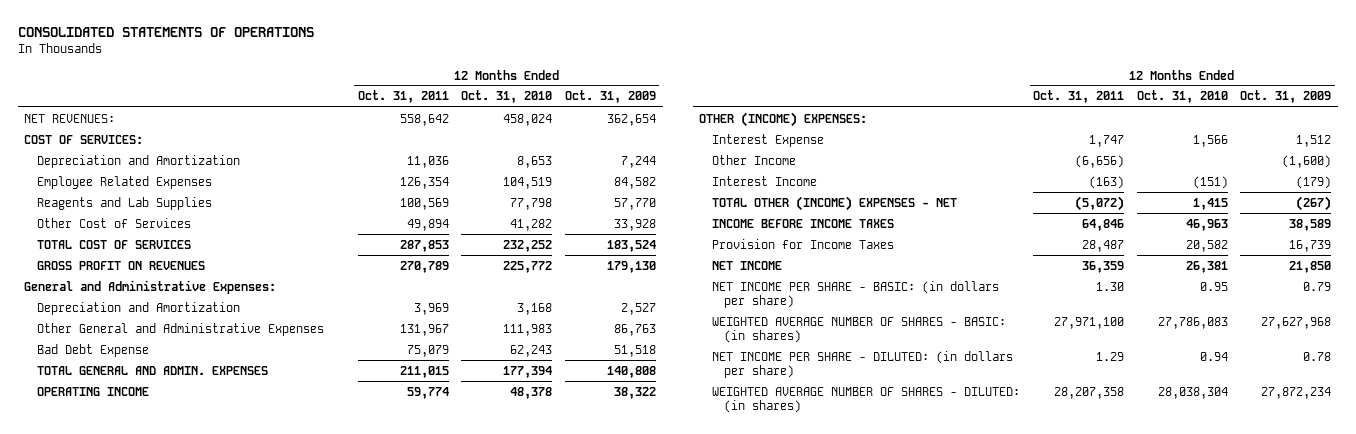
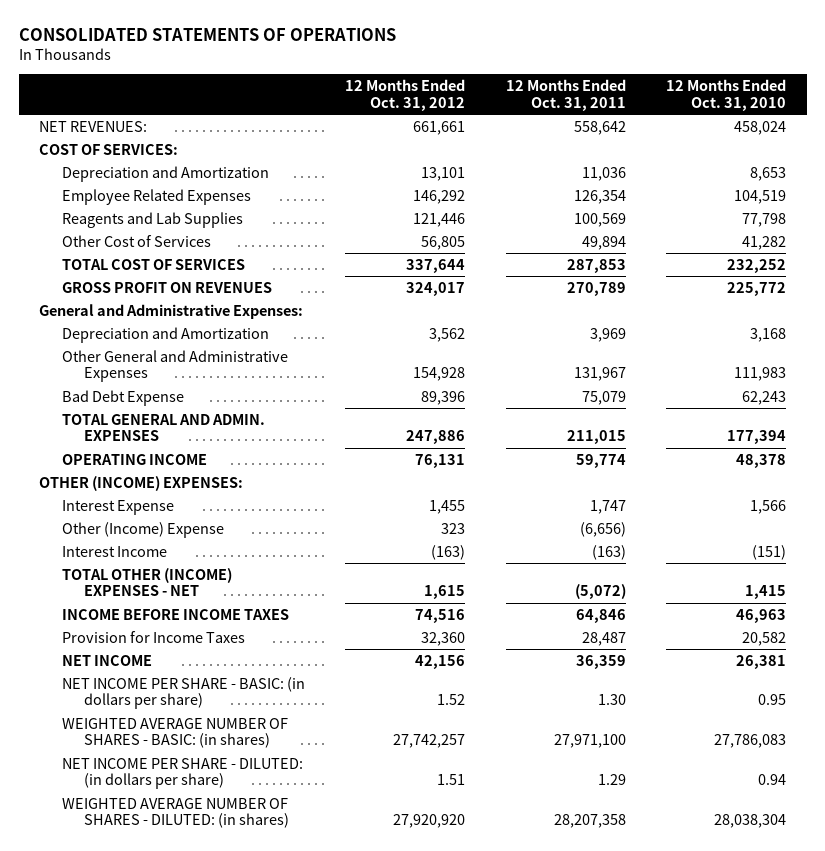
[565,90,657,104] Oct. 31, 2009 -> none
none -> [345,79,466,111] 12 Months Ended Oct. 31, 2012
[711,154,796,165] Other Income -> [61,521,224,538] Other (Income) Expense

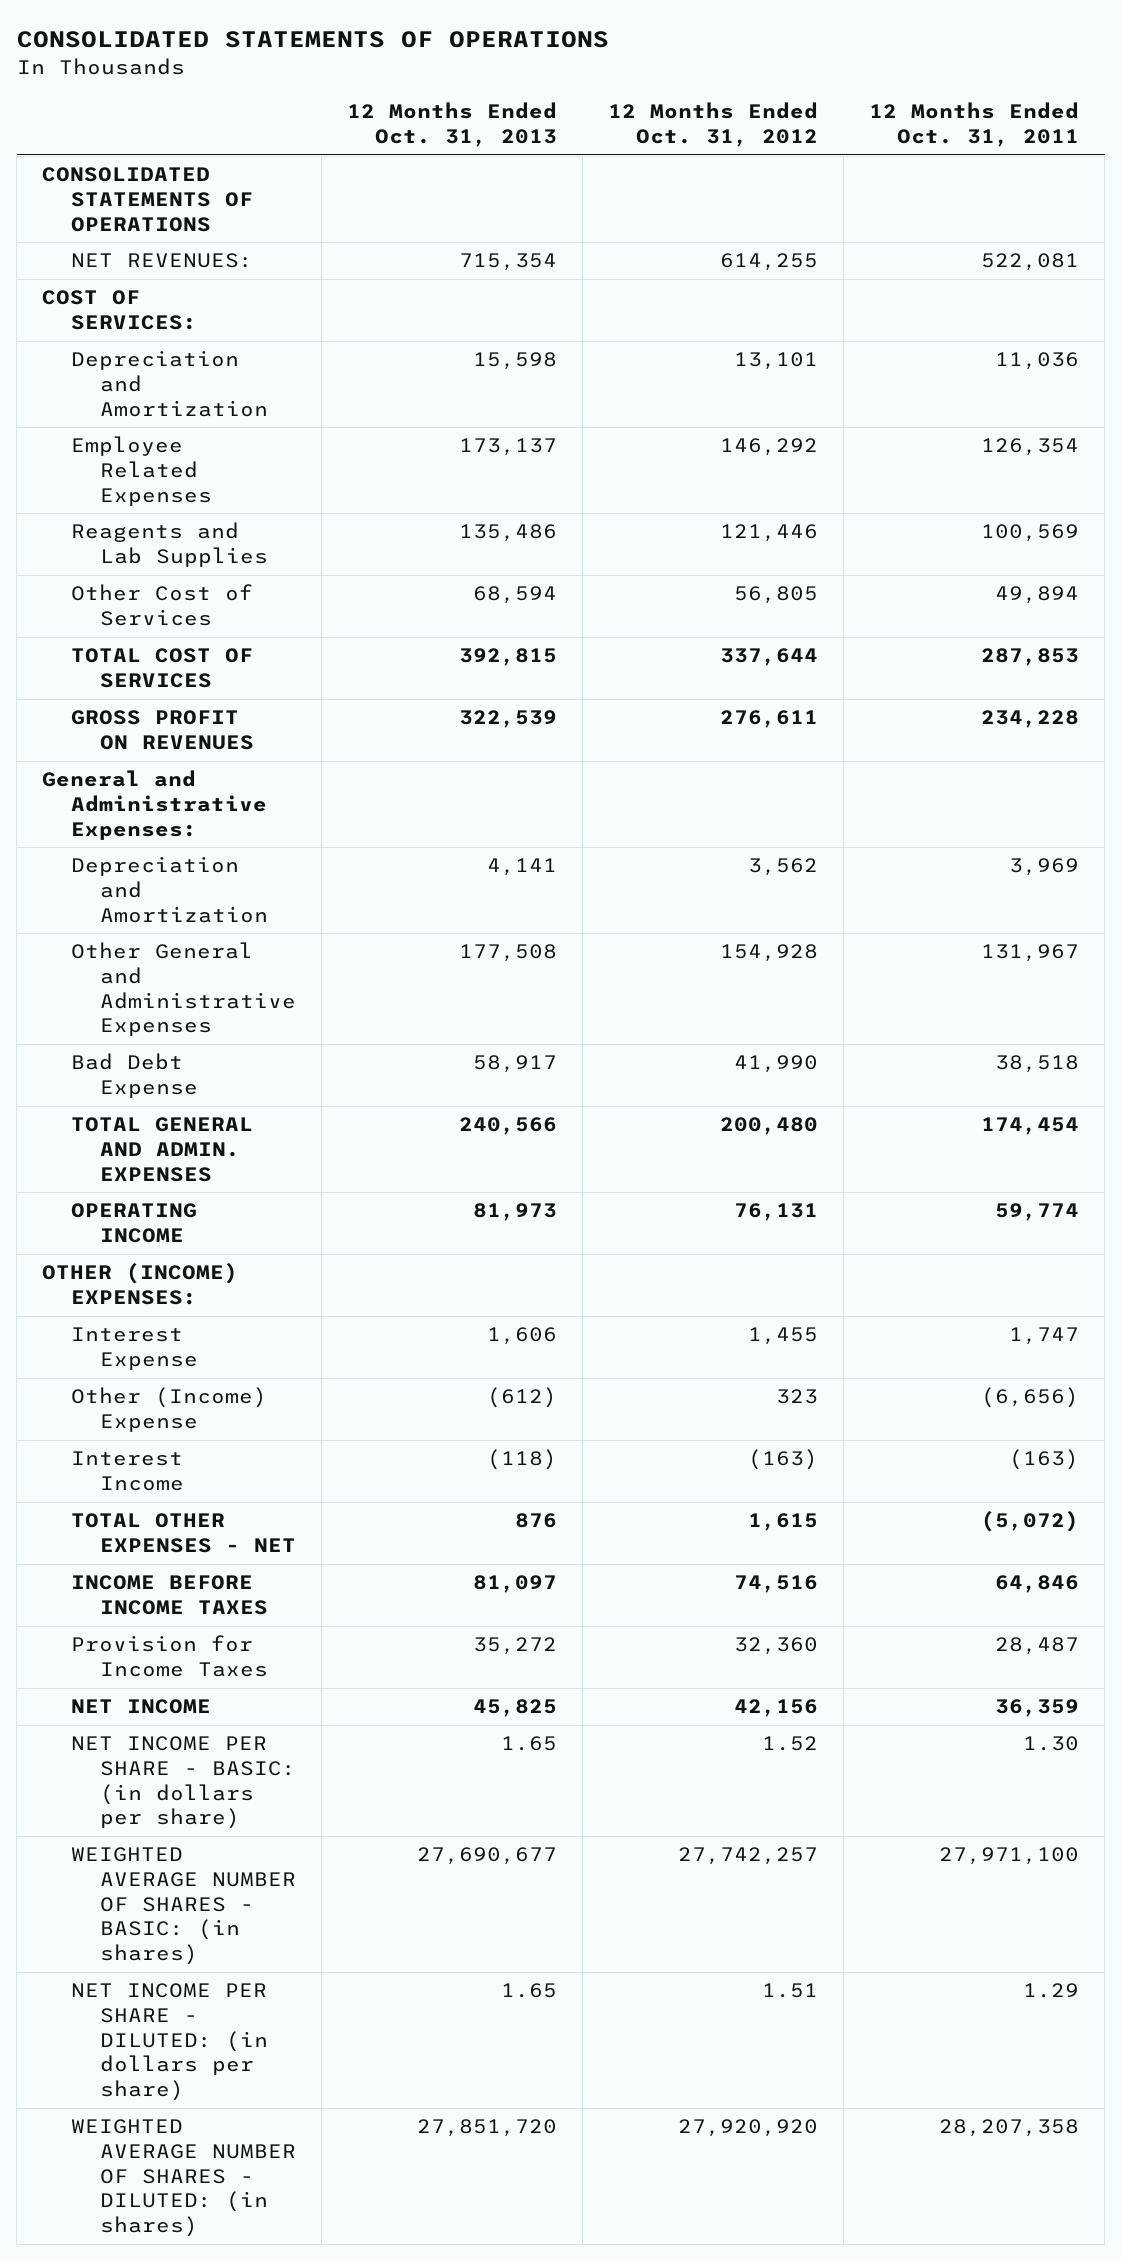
[666,79,787,111] 12 Months Ended Oct. 31, 2010 -> none
none -> [346,102,557,148] 12 Months Ended Oct. 31, 2013
none -> [42,167,253,232] CONSOLIDATED STATEMENTS OF OPERATIONS
[413,120,466,135] 661,661 -> [719,253,818,272] 614,255
[573,120,626,135] 558,642 -> [981,253,1080,272] 522,081
[406,281,466,296] 324,017 -> [719,710,818,729] 276,611
[566,281,626,296] 270,789 -> [981,710,1080,729] 234,228
[421,390,466,405] 89,396 -> [733,1055,818,1074] 41,990
[581,390,626,405] 75,079 -> [995,1055,1080,1074] 38,518
[406,430,466,445] 247,886 -> [719,1117,818,1136] 200,480
[566,430,626,445] 211,015 -> [981,1117,1080,1136] 174,454
[61,567,232,597] TOTAL OTHER (INCOME) EXPENSES - NET -> [70,1513,296,1553] TOTAL OTHER EXPENSES - NET

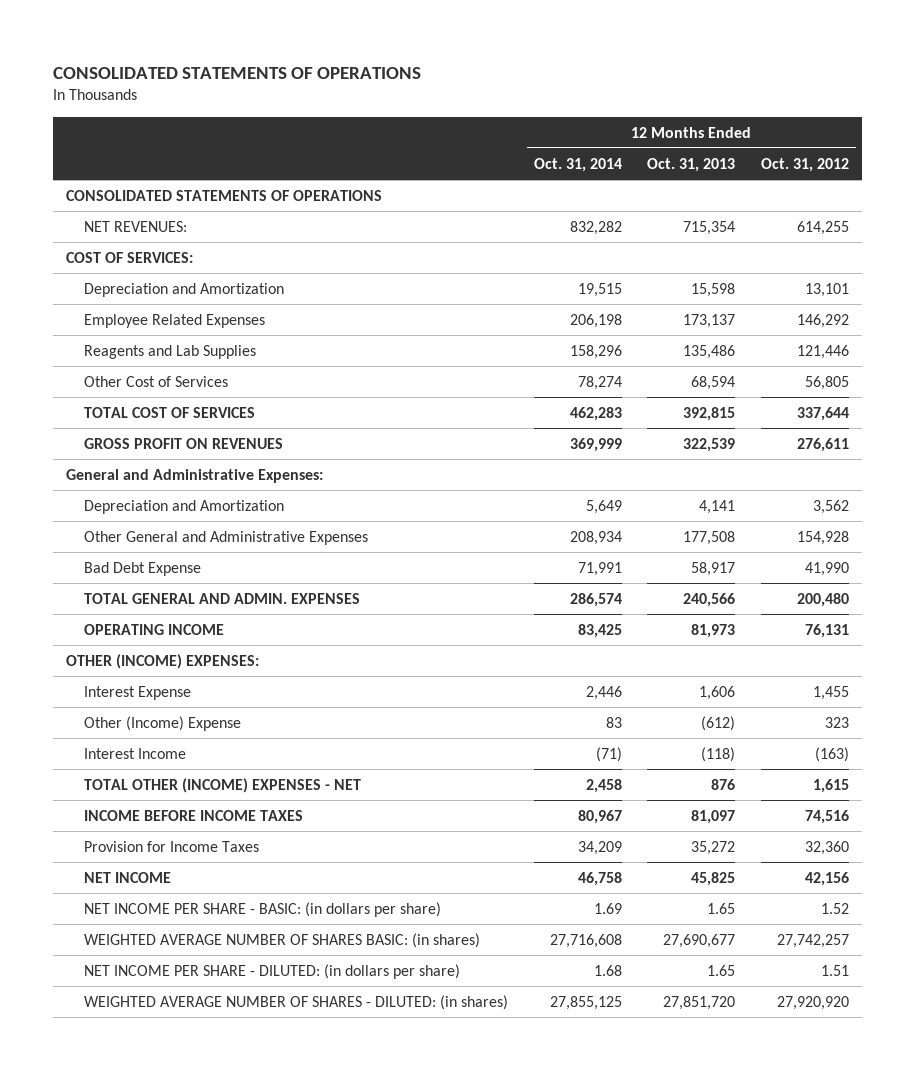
[869,102,1080,148] 12 Months Ended Oct. 31, 2011 -> none
none -> [533,157,622,172] Oct. 31, 2014
[70,1513,296,1553] TOTAL OTHER EXPENSES - NET -> [83,777,361,793] TOTAL OTHER (INCOME) EXPENSES - NET
[70,1847,296,1965] WEIGHTED AVERAGE NUMBER OF SHARES - BASIC: (in shares) -> [83,932,480,948] WEIGHTED AVERAGE NUMBER OF SHARES BASIC: (in shares)

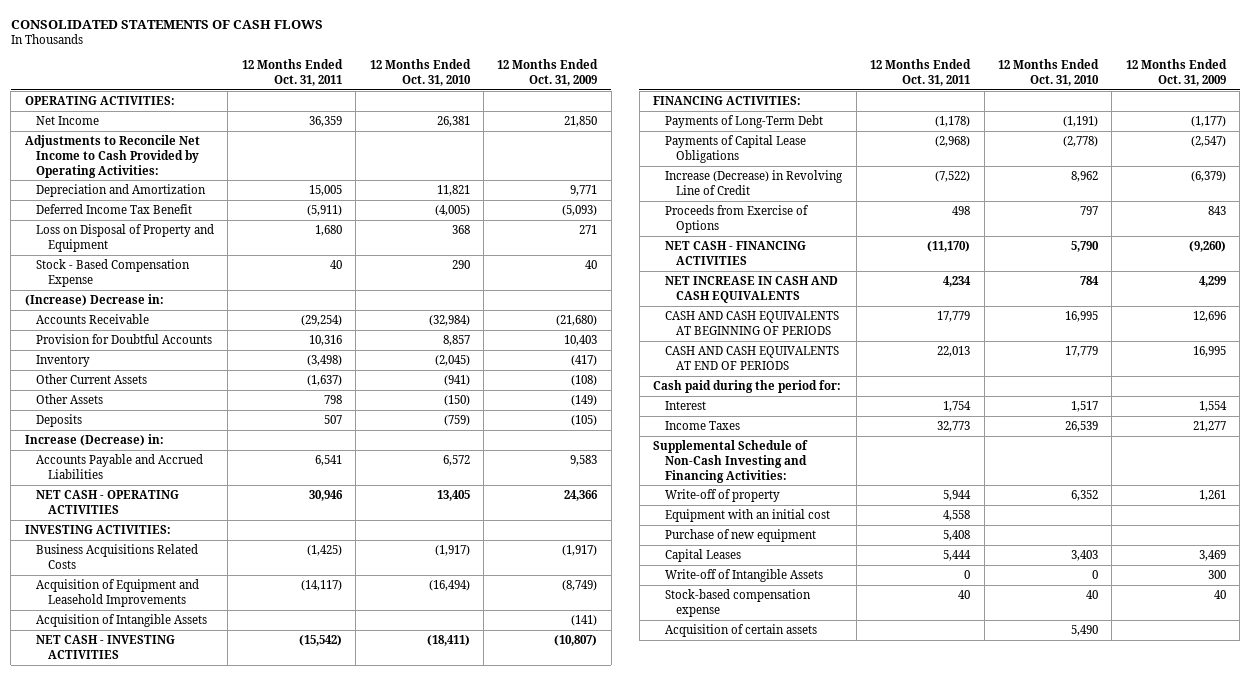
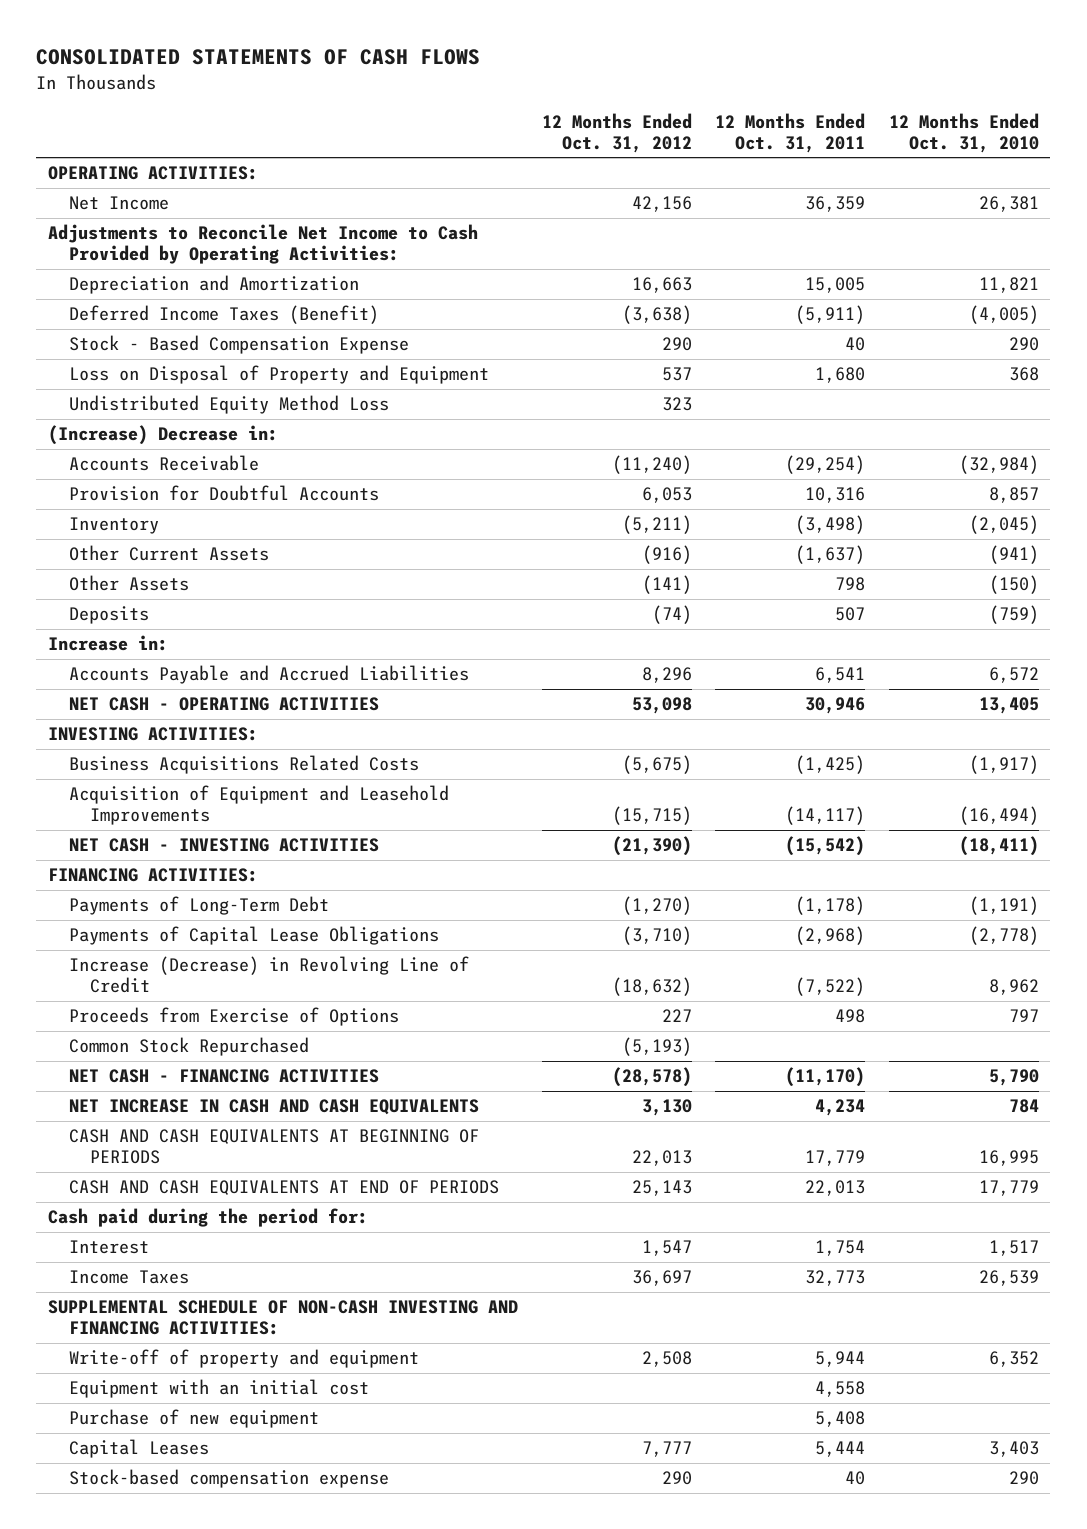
[497,59,599,86] 12 Months Ended Oct. 31, 2009 -> none
none -> [541,113,692,153] 12 Months Ended Oct. 31, 2012
[36,204,193,215] Deferred Income Tax Benefit -> [69,305,380,325] Deferred Income Taxes (Benefit)
[36,224,215,252] Loss on Disposal of Property and Equipment -> [69,365,490,385] Loss on Disposal of Property and Equipment
none -> [69,395,390,415] Undistributed Equity Method Loss
[24,434,164,447] Increase (Decrease) in: -> [47,635,168,652] Increase in:
[36,614,208,628] Acquisition of Intangible Assets -> none
none -> [69,1037,310,1057] Common Stock Repurchased
[653,440,809,483] Supplemental Schedule of Non-Cash Investing and Financing Activities: -> [47,1300,518,1336] SUPPLEMENTAL SCHEDULE OF NON-CASH INVESTING AND FINANCING ACTIVITIES:
[664,489,780,503] Write-off of property -> [69,1349,420,1369] Write-off of property and equipment
[664,569,823,583] Write-off of Intangible Assets -> none
[664,624,817,638] Acquisition of certain assets -> none
[1086,590,1099,600] 40 -> [1008,1471,1039,1486] 290

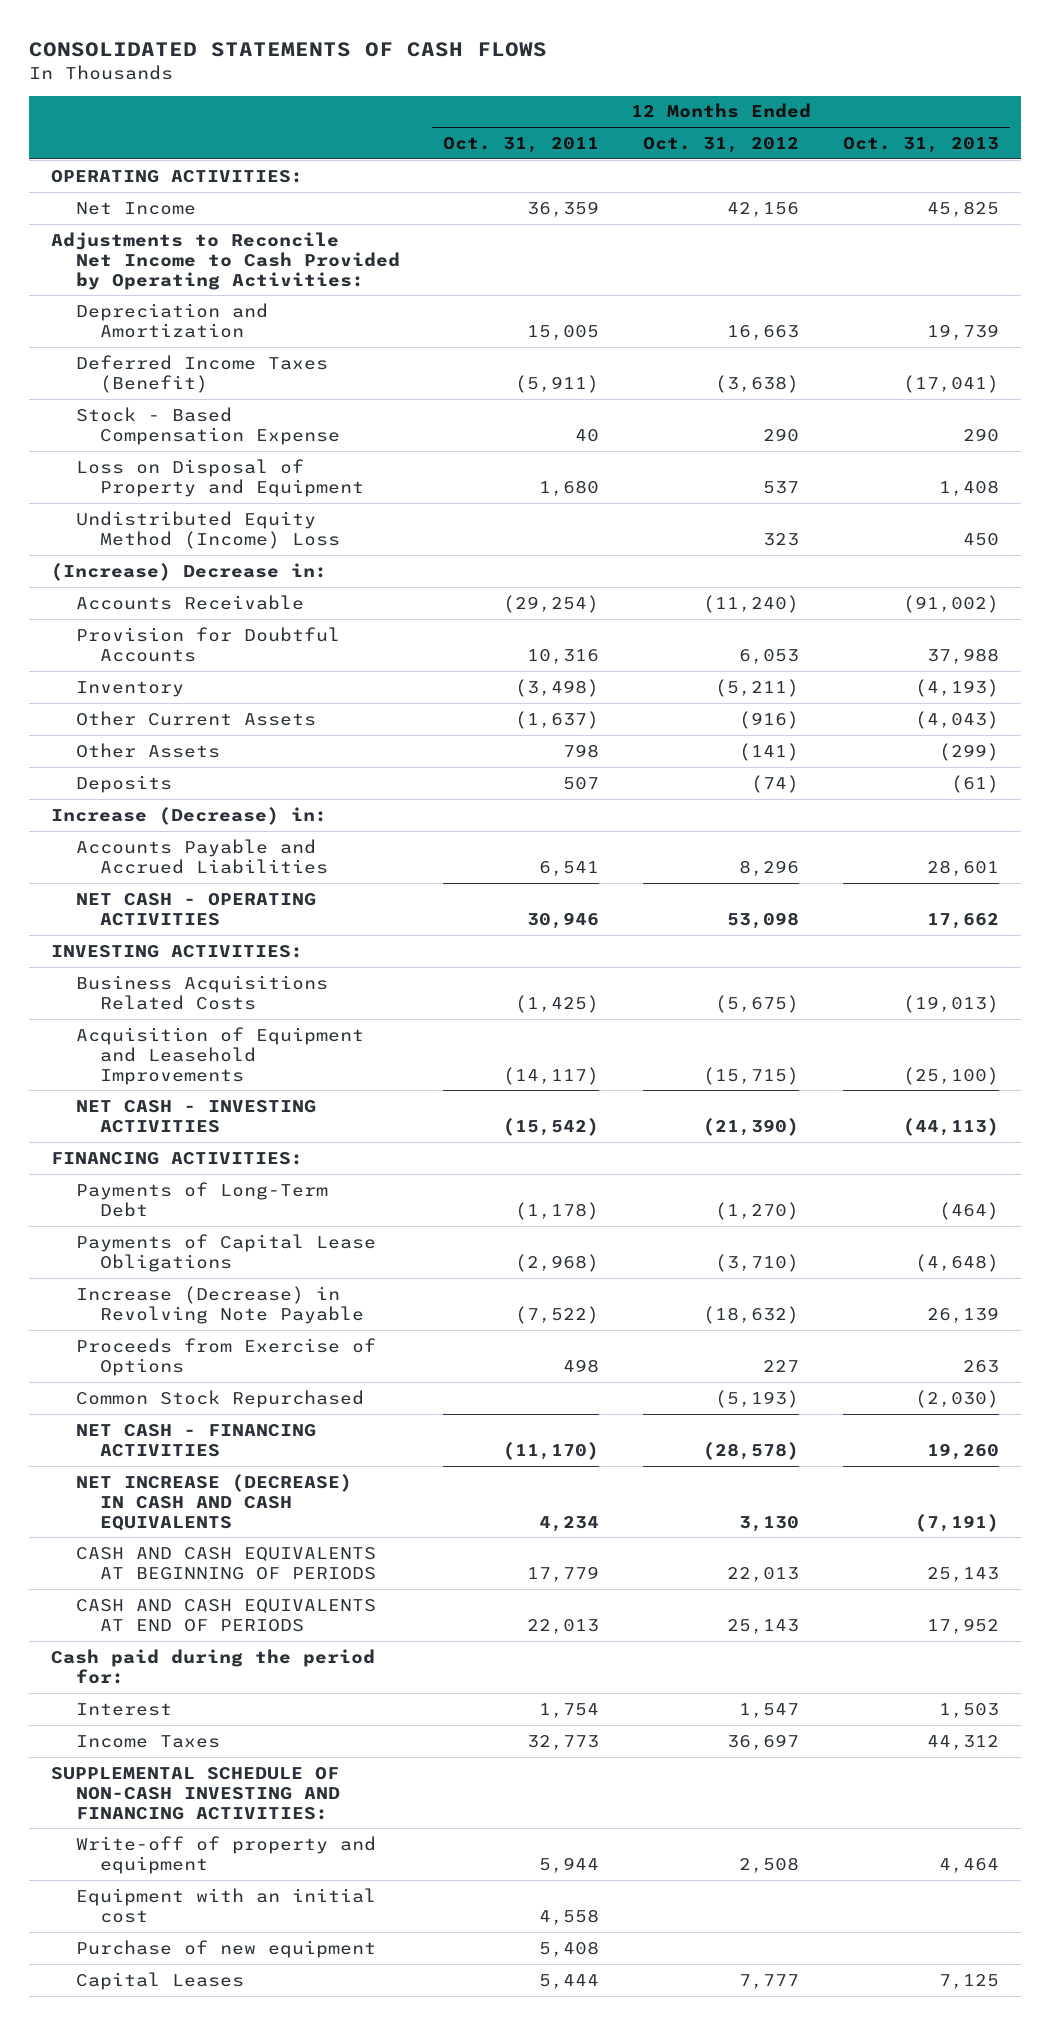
[888,113,1039,153] 12 Months Ended Oct. 31, 2010 -> none
none -> [842,136,999,153] Oct. 31, 2013
[69,395,390,415] Undistributed Equity Method Loss -> [75,510,341,549] Undistributed Equity Method (Income) Loss
[47,635,168,652] Increase in: -> [50,806,327,825] Increase (Decrease) in:
[69,956,470,994] Increase (Decrease) in Revolving Line of Credit -> [75,1285,365,1324] Increase (Decrease) in Revolving Note Payable
[69,1099,480,1116] NET INCREASE IN CASH AND CASH EQUIVALENTS -> [75,1473,352,1531] NET INCREASE (DECREASE) IN CASH AND CASH EQUIVALENTS
[69,1469,390,1489] Stock-based compensation expense -> none

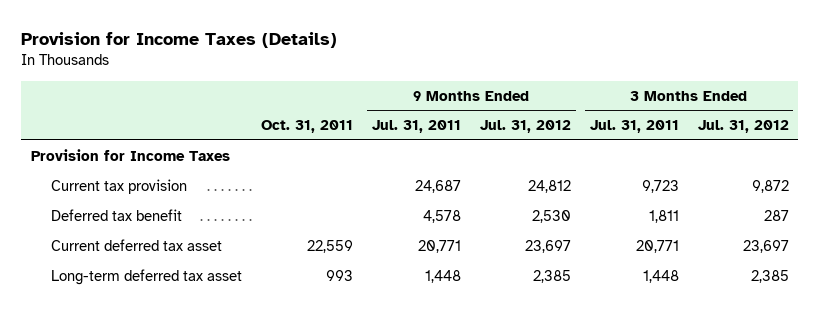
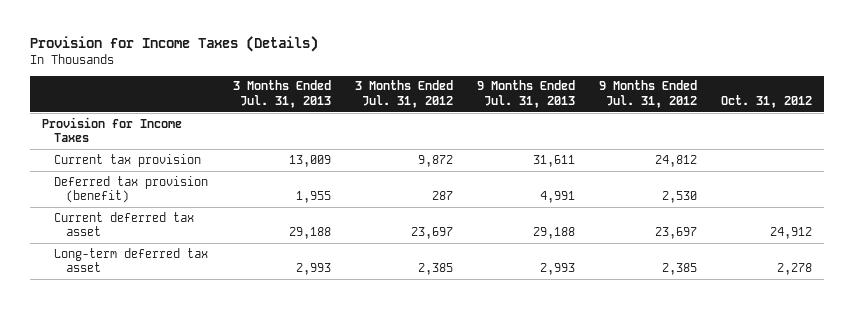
[261,120,354,134] Oct. 31, 2011 -> none
[372,120,462,134] Jul. 31, 2011 -> none
[589,120,679,134] Jul. 31, 2011 -> none
none -> [232,80,331,108] 3 Months Ended Jul. 31, 2013
none -> [476,80,575,108] 9 Months Ended Jul. 31, 2013
none -> [720,94,812,108] Oct. 31, 2012
[51,208,183,221] Deferred tax benefit -> [54,175,209,204] Deferred tax provision (benefit)

